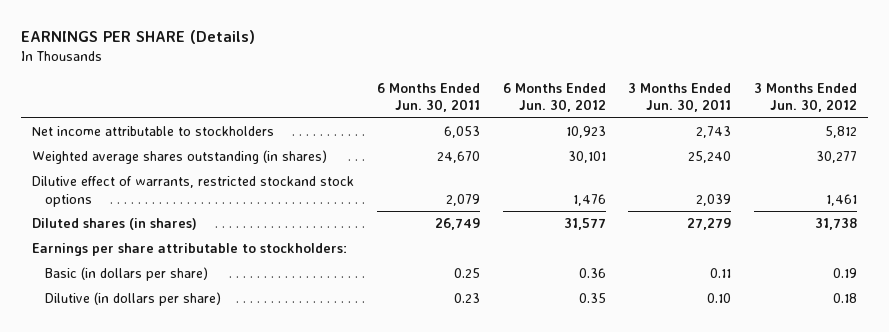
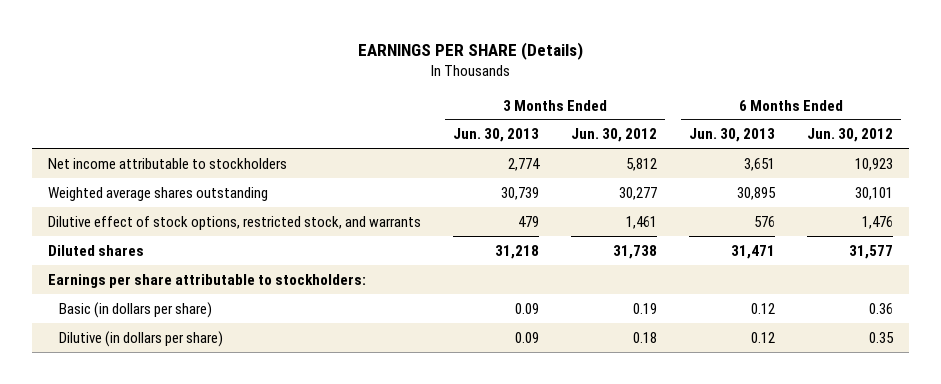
[376,82,480,112] 6 Months Ended Jun. 30, 2011 -> none
[628,82,732,112] 3 Months Ended Jun. 30, 2011 -> none
none -> [453,128,540,143] Jun. 30, 2013
none -> [688,128,775,143] Jun. 30, 2013
[31,150,327,165] Weighted average shares outstanding (in shares) -> [48,186,269,201] Weighted average shares outstanding
[31,176,354,207] Dilutive effect of warrants, restricted stockand stock options -> [48,215,422,230] Dilutive effect of stock options, restricted stock, and warrants
[31,218,197,231] Diluted shares (in shares) -> [48,244,145,256] Diluted shares

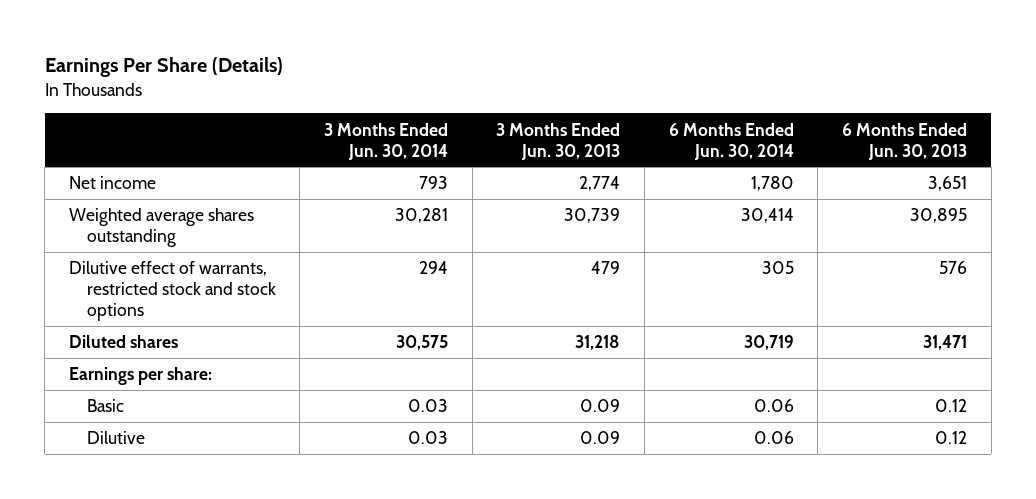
[357,41,583,60] EARNINGS PER SHARE (Details) -> [44,57,283,78] Earnings Per Share (Details)
[571,128,658,143] Jun. 30, 2012 -> none
[806,128,893,143] Jun. 30, 2012 -> none
none -> [324,122,449,160] 3 Months Ended Jun. 30, 2014
none -> [668,122,794,160] 6 Months Ended Jun. 30, 2014
[48,157,288,169] Net income attributable to stockholders -> [68,176,156,190] Net income
[48,215,422,230] Dilutive effect of stock options, restricted stock, and warrants -> [68,261,276,321] Dilutive effect of warrants, restricted stock and stock options
[48,273,367,288] Earnings per share attributable to stockholders: -> [68,367,212,386] Earnings per share:
[59,301,213,318] Basic (in dollars per share) -> [86,399,124,413] Basic
[59,330,224,347] Dilutive (in dollars per share) -> [86,431,145,445] Dilutive

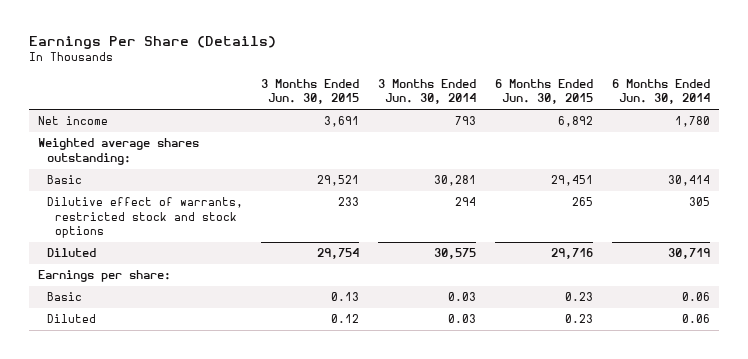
[496,122,621,160] 3 Months Ended Jun. 30, 2013 -> none
[841,122,967,160] 6 Months Ended Jun. 30, 2013 -> none
none -> [261,79,360,105] 3 Months Ended Jun. 30, 2015
none -> [495,79,594,105] 6 Months Ended Jun. 30, 2015
none -> [38,138,200,165] Weighted average shares outstanding:
[68,208,254,248] Weighted average shares outstanding -> [46,175,82,185] Basic
[68,335,178,349] Diluted shares -> [46,248,96,258] Diluted
[86,431,145,445] Dilutive -> [46,314,96,324] Diluted

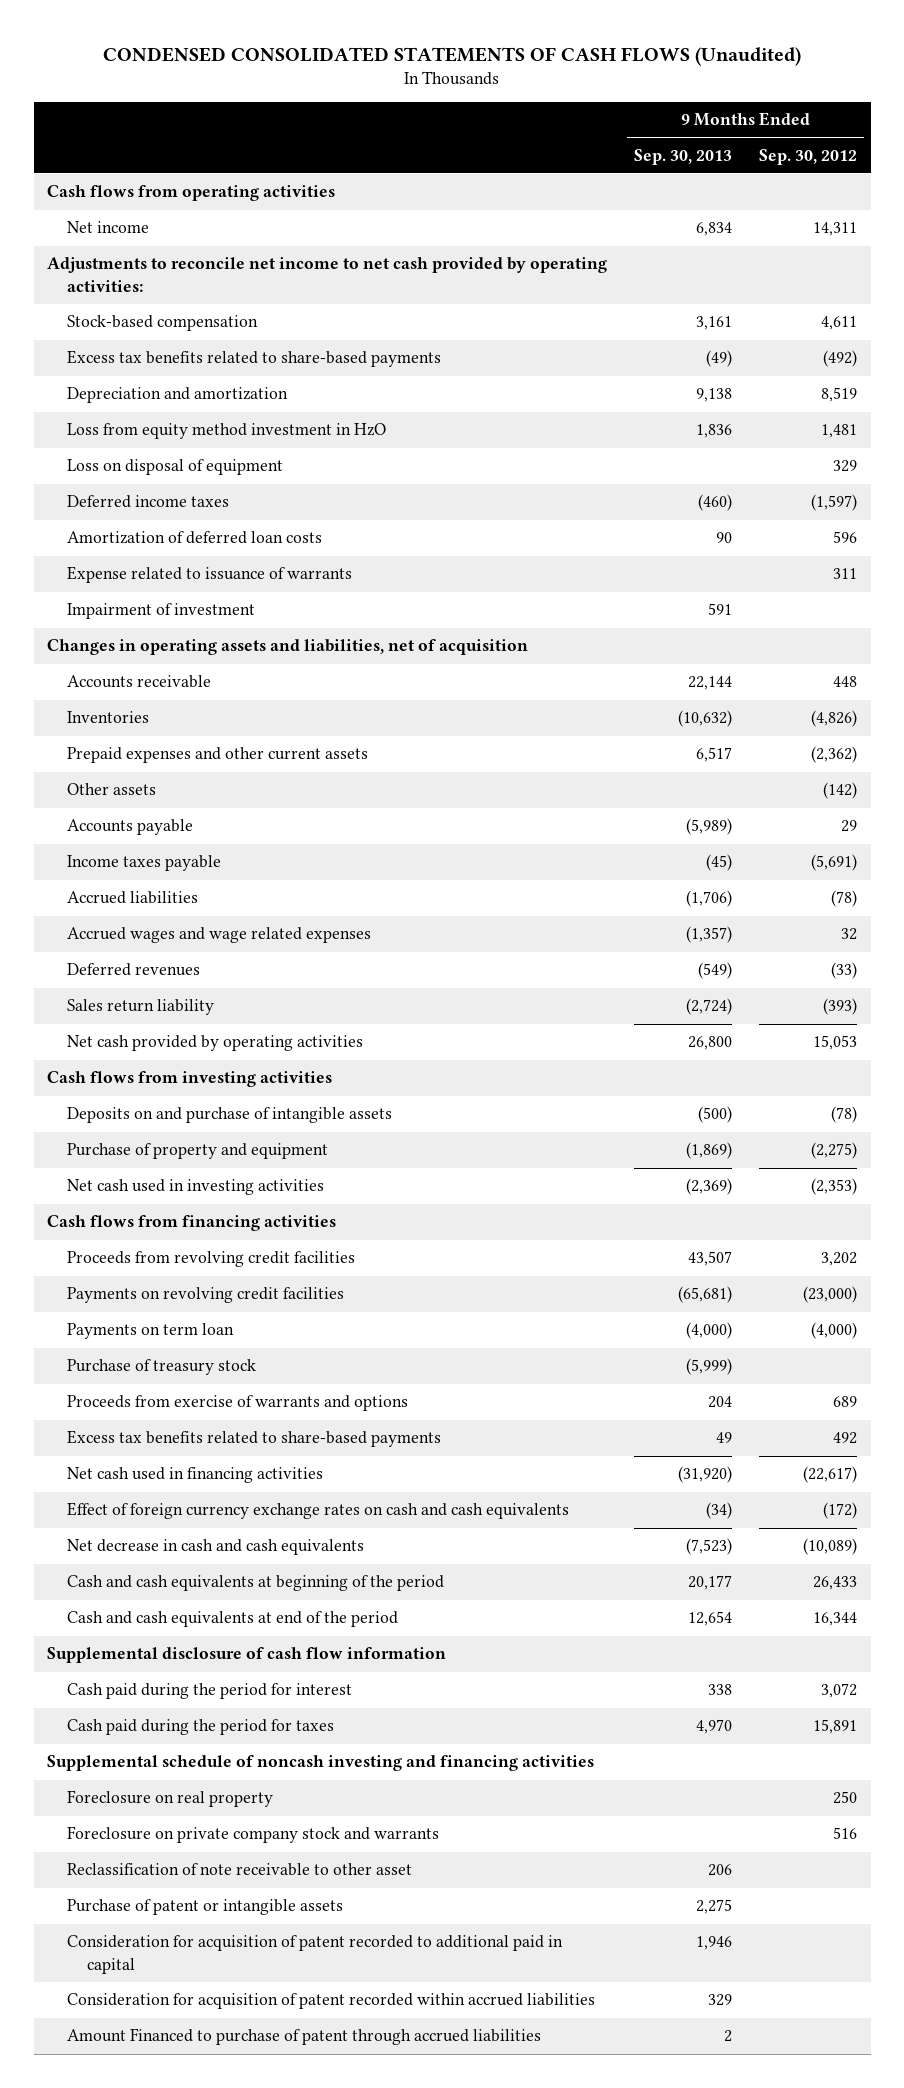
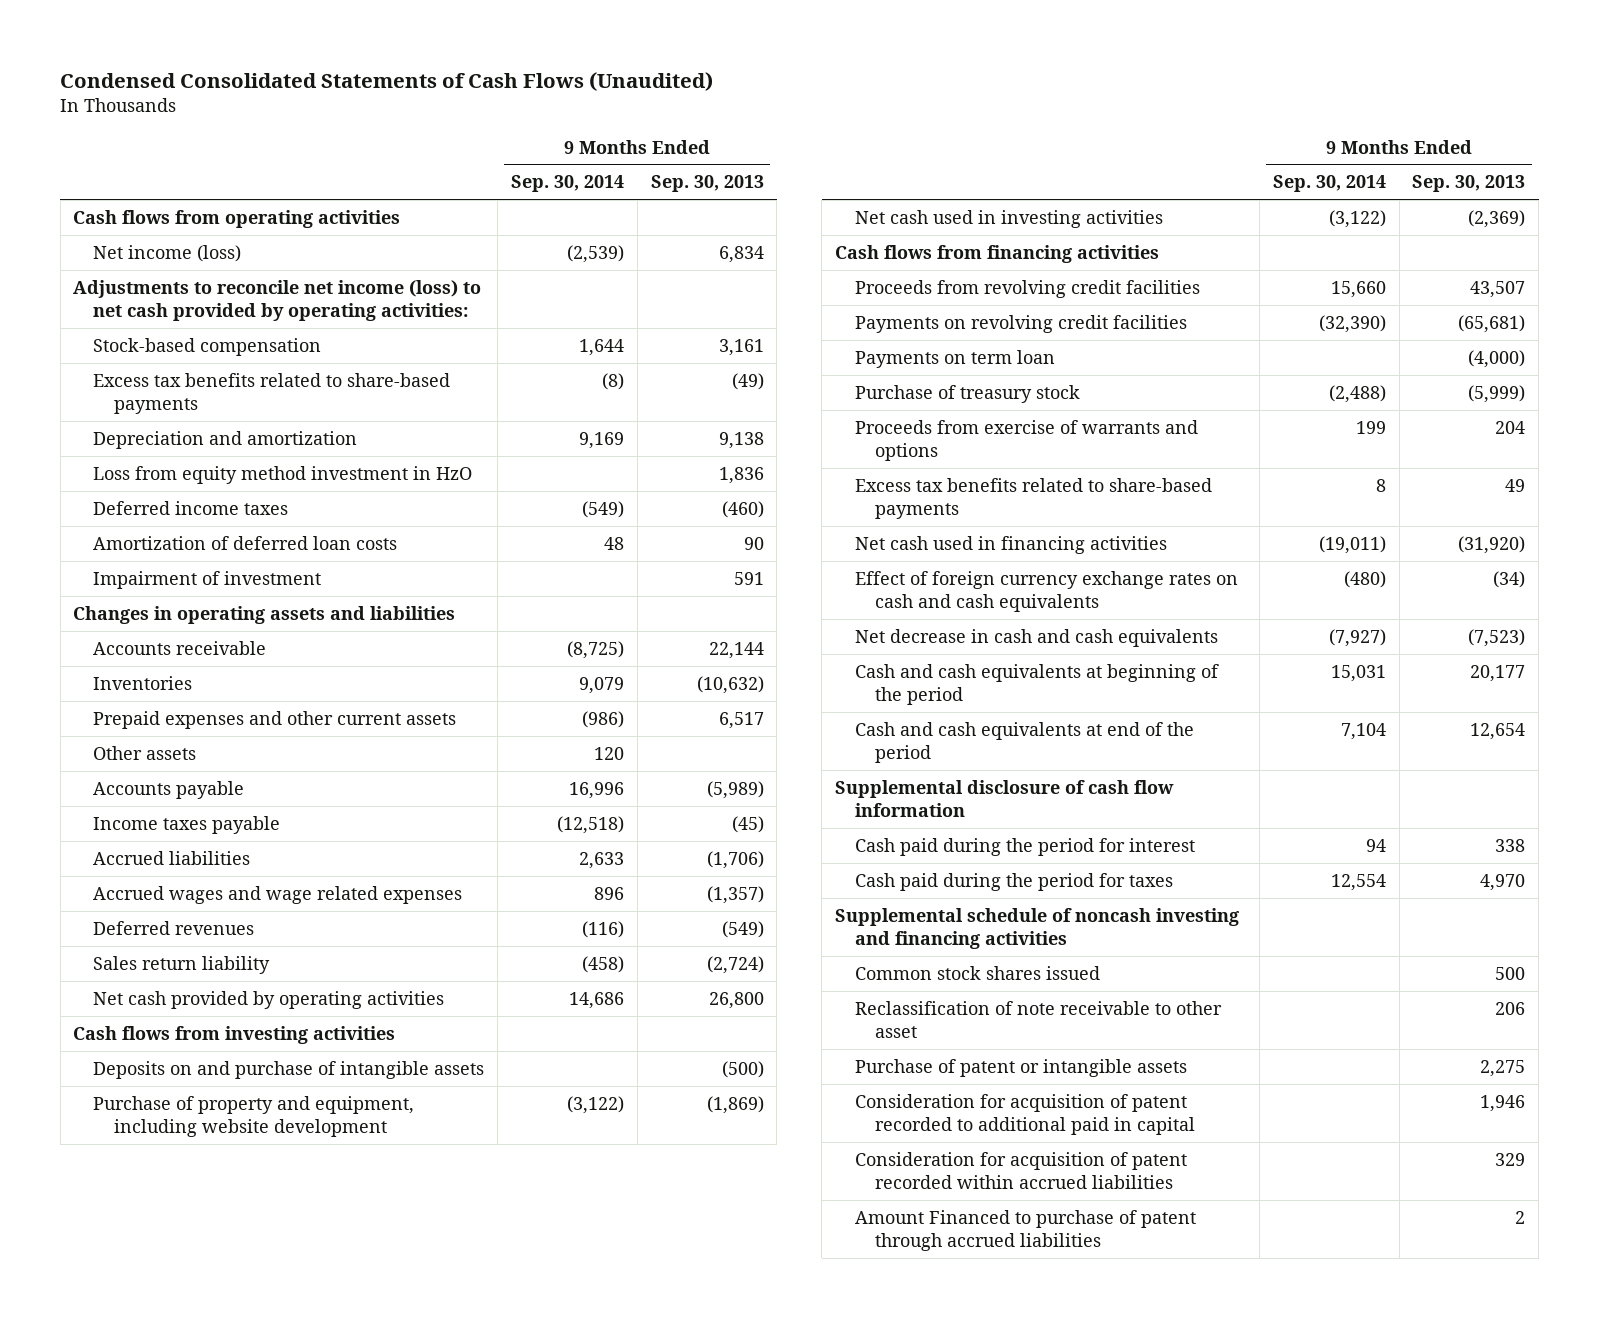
[103,46,802,66] CONDENSED CONSOLIDATED STATEMENTS OF CASH FLOWS (Unaudited) -> [60,71,714,91] Condensed Consolidated Statements of Cash Flows (Unaudited)
[759,148,858,165] Sep. 30, 2012 -> none
none -> [511,175,625,193] Sep. 30, 2014
[67,221,150,234] Net income -> [93,244,242,262] Net income (loss)
[47,257,608,293] Adjustments to reconcile net income to net cash provided by operating activities: -> [73,279,482,321] Adjustments to reconcile net income (loss) to net cash provided by operating activities:
[67,459,284,476] Loss on disposal of equipment -> none
[67,566,353,584] Expense related to issuance of warrants -> none
[47,639,529,656] Changes in operating assets and liabilities, net of acquisition -> [73,605,456,624] Changes in operating assets and liabilities
[67,1143,329,1160] Purchase of property and equipment -> [93,1095,415,1137] Purchase of property and equipment, including website development
[67,1790,274,1808] Foreclosure on real property -> none
[67,1826,440,1844] Foreclosure on private company stock and warrants -> none
none -> [855,965,1101,980] Common stock shares issued

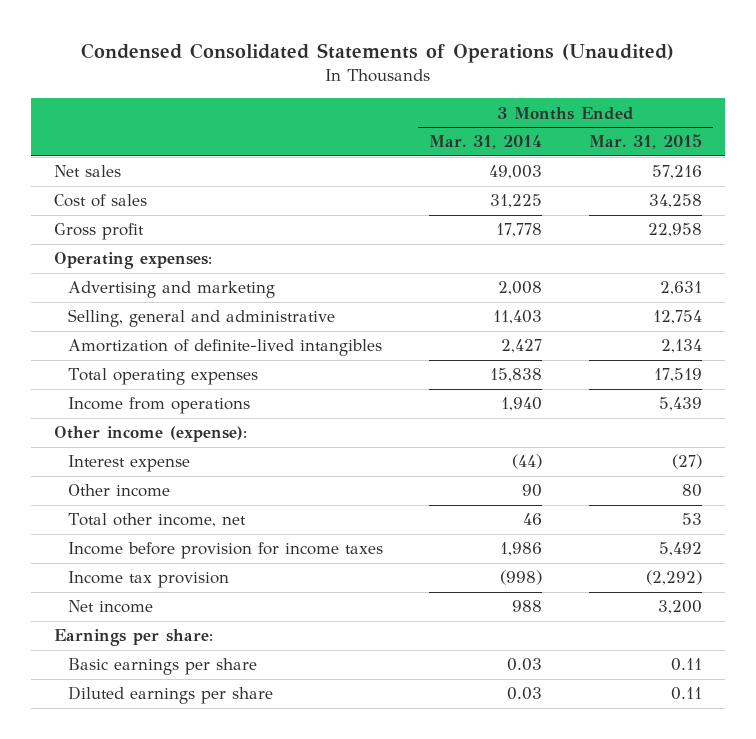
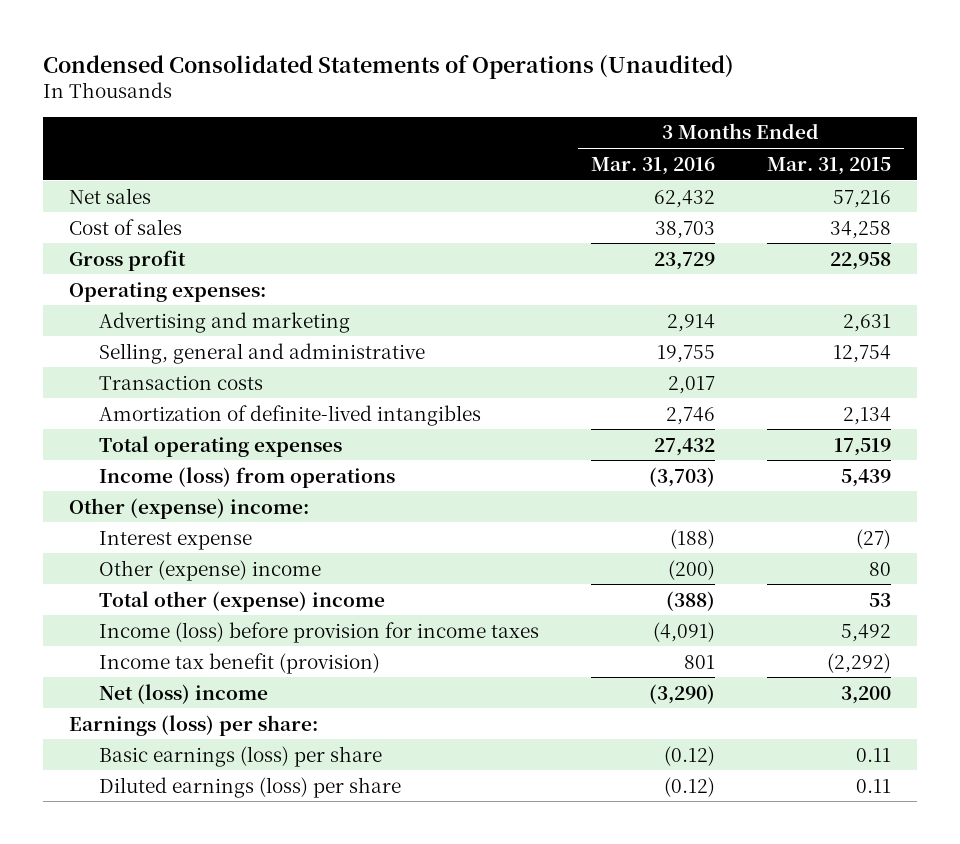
[429,135,543,150] Mar. 31, 2014 -> none
none -> [590,156,715,175] Mar. 31, 2016
none -> [99,374,264,390] Transaction costs
[68,397,251,415] Income from operations -> [99,466,396,488] Income (loss) from operations
[54,426,248,443] Other income (expense): -> [69,497,310,519] Other (expense) income:
[68,484,171,498] Other income -> [99,559,322,581] Other (expense) income
[68,513,247,528] Total other income, net -> [99,590,386,612] Total other (expense) income
[68,542,384,560] Income before provision for income taxes -> [99,621,540,643] Income (loss) before provision for income taxes
[68,571,230,589] Income tax provision -> [99,652,381,674] Income tax benefit (provision)
[68,600,154,614] Net income -> [99,683,269,704] Net (loss) income
[54,629,214,647] Earnings per share: -> [69,714,319,736] Earnings (loss) per share:
[68,658,258,676] Basic earnings per share -> [99,745,383,767] Basic earnings (loss) per share
[68,686,274,705] Diluted earnings per share -> [99,776,402,798] Diluted earnings (loss) per share

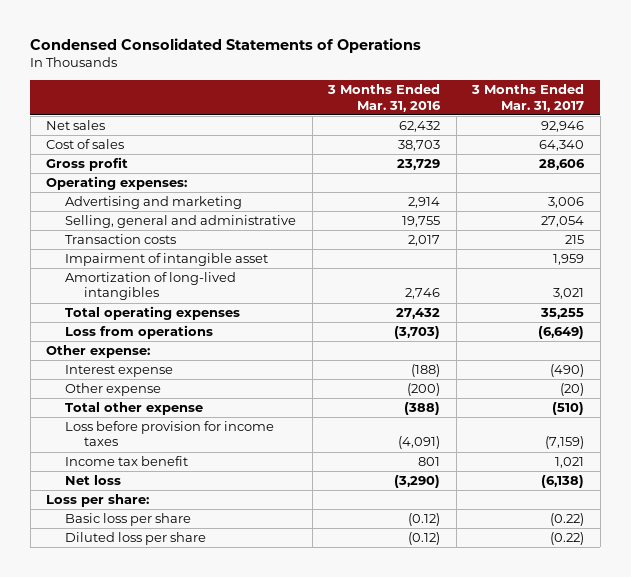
[43,54,735,79] Condensed Consolidated Statements of Operations (Unaudited) -> [30,38,422,54] Condensed Consolidated Statements of Operations
[766,156,891,175] Mar. 31, 2015 -> none
none -> [471,84,585,112] 3 Months Ended Mar. 31, 2017
none -> [65,253,269,267] Impairment of intangible asset
[99,404,482,426] Amortization of definite-lived intangibles -> [65,272,237,301] Amortization of long-lived intangibles
[99,466,396,488] Income (loss) from operations -> [65,325,214,340] Loss from operations
[69,497,310,519] Other (expense) income: -> [46,345,151,359] Other expense:
[99,559,322,581] Other (expense) income -> [65,383,162,397] Other expense
[99,590,386,612] Total other (expense) income -> [65,402,204,416] Total other expense
[99,621,540,643] Income (loss) before provision for income taxes -> [65,421,275,447] Loss before provision for income taxes
[99,652,381,674] Income tax benefit (provision) -> [65,456,189,467] Income tax benefit
[99,683,269,704] Net (loss) income -> [65,475,122,486] Net loss
[69,714,319,736] Earnings (loss) per share: -> [46,494,150,508] Loss per share:
[99,745,383,767] Basic earnings (loss) per share -> [65,513,192,527] Basic loss per share
[99,776,402,798] Diluted earnings (loss) per share -> [65,532,207,546] Diluted loss per share

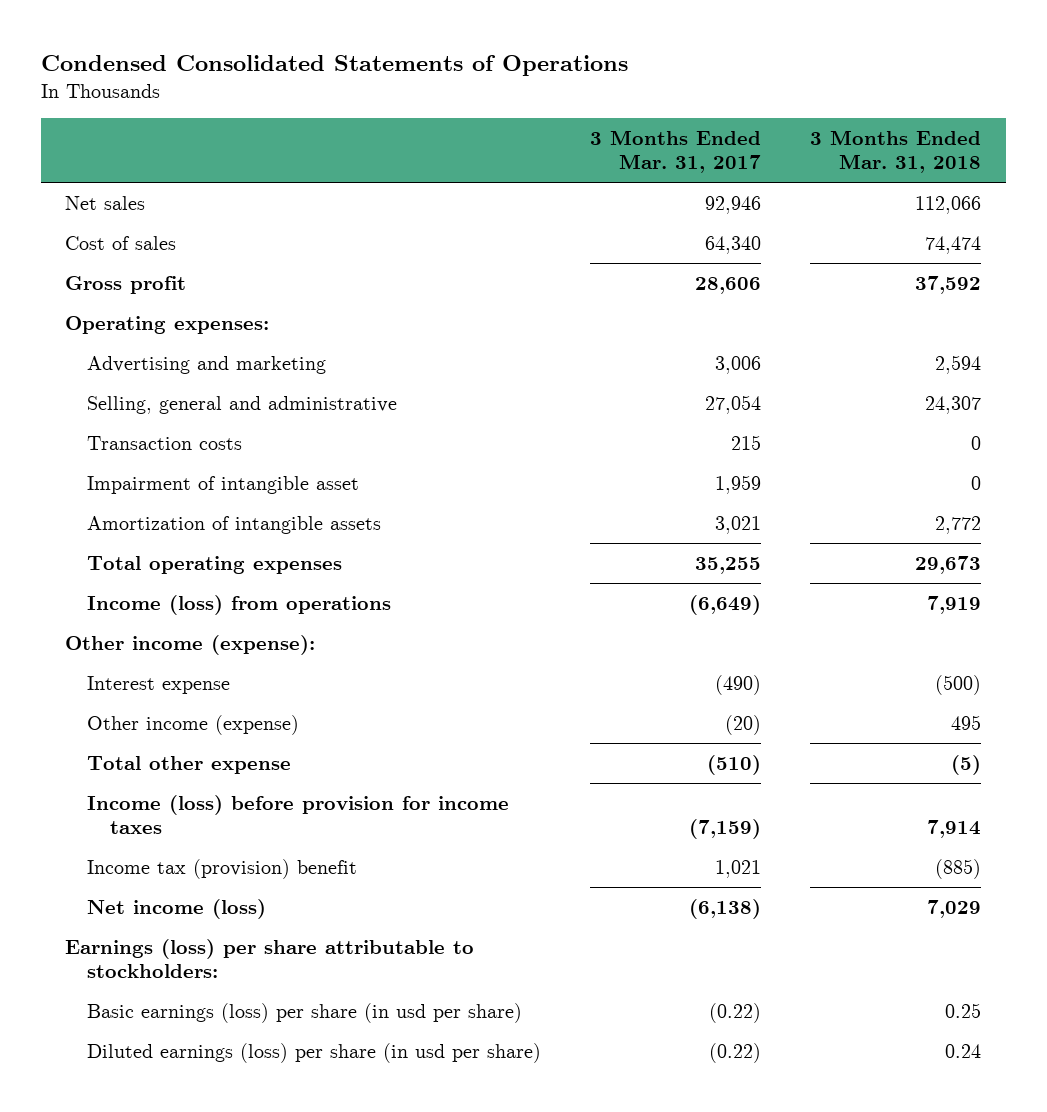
[327,84,442,112] 3 Months Ended Mar. 31, 2016 -> none
none -> [810,129,982,174] 3 Months Ended Mar. 31, 2018
[65,272,237,301] Amortization of long-lived intangibles -> [87,515,382,534] Amortization of intangible assets
[65,325,214,340] Loss from operations -> [87,594,392,615] Income (loss) from operations
[46,345,151,359] Other expense: -> [65,634,316,655] Other income (expense):
[65,383,162,397] Other expense -> [87,714,300,735] Other income (expense)
[65,421,275,447] Loss before provision for income taxes -> [87,794,510,835] Income (loss) before provision for income taxes
[65,456,189,467] Income tax benefit -> [87,858,358,879] Income tax (provision) benefit
[65,475,122,486] Net loss -> [87,898,267,919] Net income (loss)
[46,494,150,508] Loss per share: -> [65,938,475,979] Earnings (loss) per share attributable to stockholders:
[65,513,192,527] Basic loss per share -> [87,1002,523,1023] Basic earnings (loss) per share (in usd per share)
[65,532,207,546] Diluted loss per share -> [87,1042,542,1063] Diluted earnings (loss) per share (in usd per share)

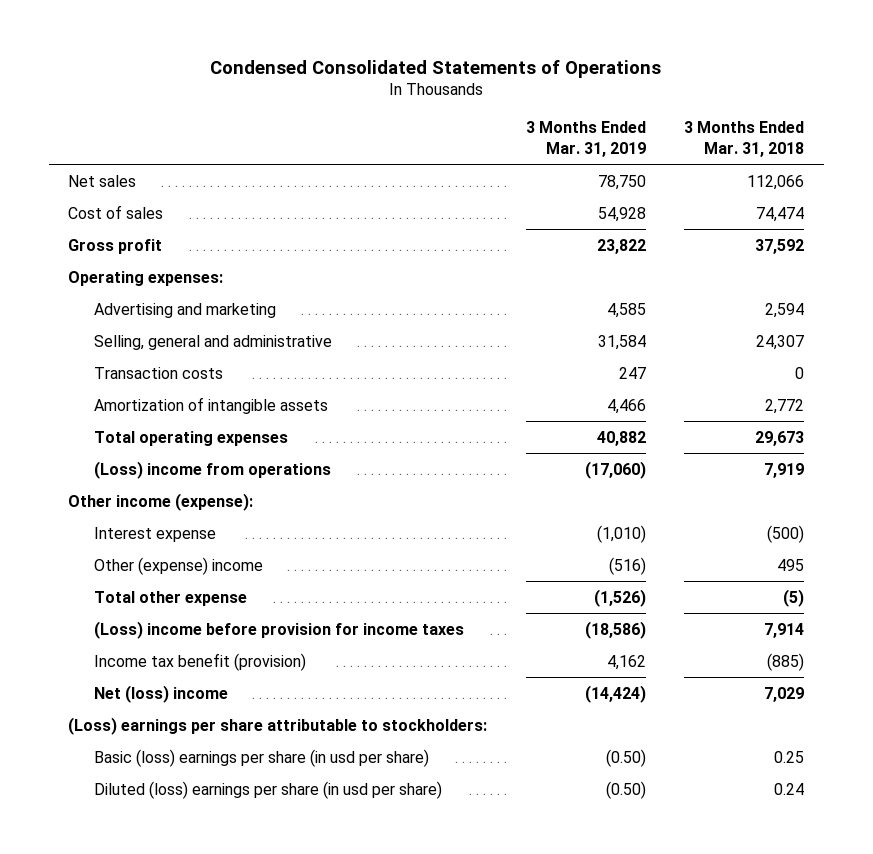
[590,129,762,174] 3 Months Ended Mar. 31, 2017 -> none
none -> [525,121,646,157] 3 Months Ended Mar. 31, 2019
[87,475,360,494] Impairment of intangible asset -> none
[87,594,392,615] Income (loss) from operations -> [93,460,331,479] (Loss) income from operations
[87,714,300,735] Other income (expense) -> [93,556,263,575] Other (expense) income
[87,794,510,835] Income (loss) before provision for income taxes -> [93,620,464,639] (Loss) income before provision for income taxes
[87,858,358,879] Income tax (provision) benefit -> [93,652,306,671] Income tax benefit (provision)
[87,898,267,919] Net income (loss) -> [93,684,228,703] Net (loss) income
[65,938,475,979] Earnings (loss) per share attributable to stockholders: -> [68,716,488,735] (Loss) earnings per share attributable to stockholders:
[87,1002,523,1023] Basic earnings (loss) per share (in usd per share) -> [93,748,429,767] Basic (loss) earnings per share (in usd per share)
[87,1042,542,1063] Diluted earnings (loss) per share (in usd per share) -> [93,780,442,799] Diluted (loss) earnings per share (in usd per share)

